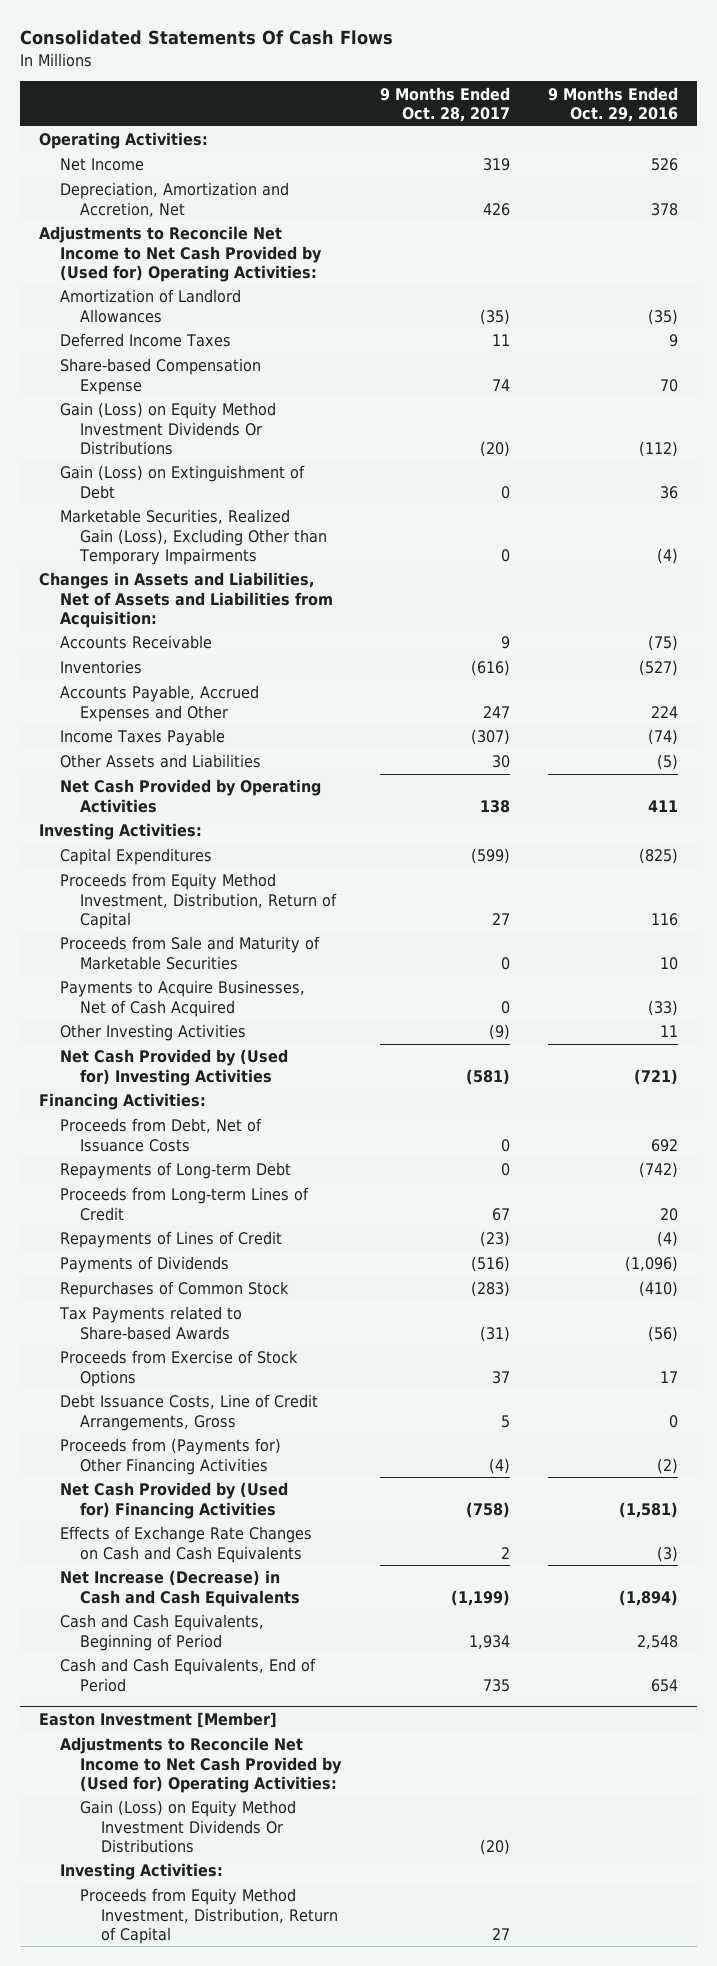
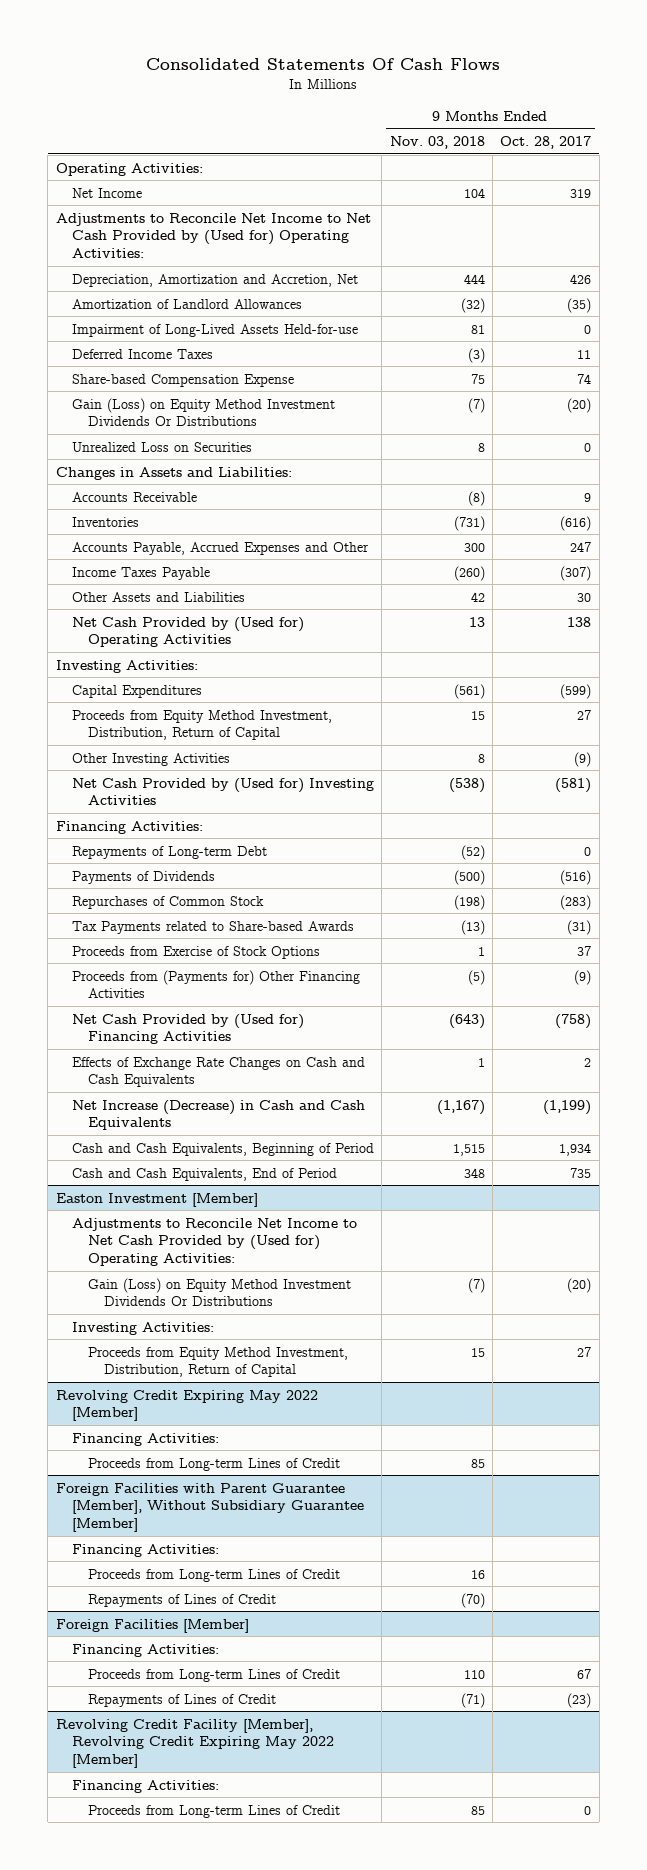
[548,86,679,122] 9 Months Ended Oct. 29, 2016 -> none
none -> [389,135,485,149] Nov. 03, 2018
[59,182,289,217] Depreciation, Amortization and Accretion, Net -> [71,273,358,287] Depreciation, Amortization and Accretion, Net
none -> [71,323,358,337] Impairment of Long-Lived Assets Held-for-use
[59,465,305,499] Gain (Loss) on Extinguishment of Debt -> none
[59,509,328,565] Marketable Securities, Realized Gain (Loss), Excluding Other than Temporary Impairments -> none
none -> [71,441,252,452] Unrealized Loss on Securities
[38,572,333,628] Changes in Assets and Liabilities, Net of Assets and Liabilities from Acquisition: -> [55,466,292,480] Changes in Assets and Liabilities:
[59,779,321,813] Net Cash Provided by Operating Activities -> [71,616,304,648] Net Cash Provided by (Used for) Operating Activities
[59,936,320,970] Proceeds from Sale and Maturity of Marketable Securities -> none
[59,980,305,1017] Payments to Acquire Businesses, Net of Cash Acquired -> none
[59,1118,262,1152] Proceeds from Debt, Net of Issuance Costs -> none
[59,1187,309,1221] Proceeds from Long-term Lines of Credit -> none
[59,1231,282,1249] Repayments of Lines of Credit -> none
[59,1394,318,1431] Debt Issuance Costs, Line of Credit Arrangements, Gross -> none
[488,1457,510,1474] (4) -> [574,969,592,985] (9)
none -> [55,1389,318,1422] Revolving Credit Expiring May 2022 [Member]
none -> [71,1432,219,1446] Financing Activities:
none -> [88,1457,341,1471] Proceeds from Long-term Lines of Credit
none -> [55,1482,364,1533] Foreign Facilities with Parent Guarantee [Member], Without Subsidiary Guarantee [Member]
none -> [71,1543,219,1557] Financing Activities:
none -> [88,1568,341,1582] Proceeds from Long-term Lines of Credit
none -> [88,1593,277,1607] Repayments of Lines of Credit
none -> [55,1618,249,1633] Foreign Facilities [Member]
none -> [71,1643,219,1657] Financing Activities:
none -> [88,1668,341,1682] Proceeds from Long-term Lines of Credit
none -> [88,1693,277,1707] Repayments of Lines of Credit
none -> [55,1718,334,1769] Revolving Credit Facility [Member], Revolving Credit Expiring May 2022 [Member]
none -> [71,1779,219,1793] Financing Activities:
none -> [88,1804,341,1818] Proceeds from Long-term Lines of Credit

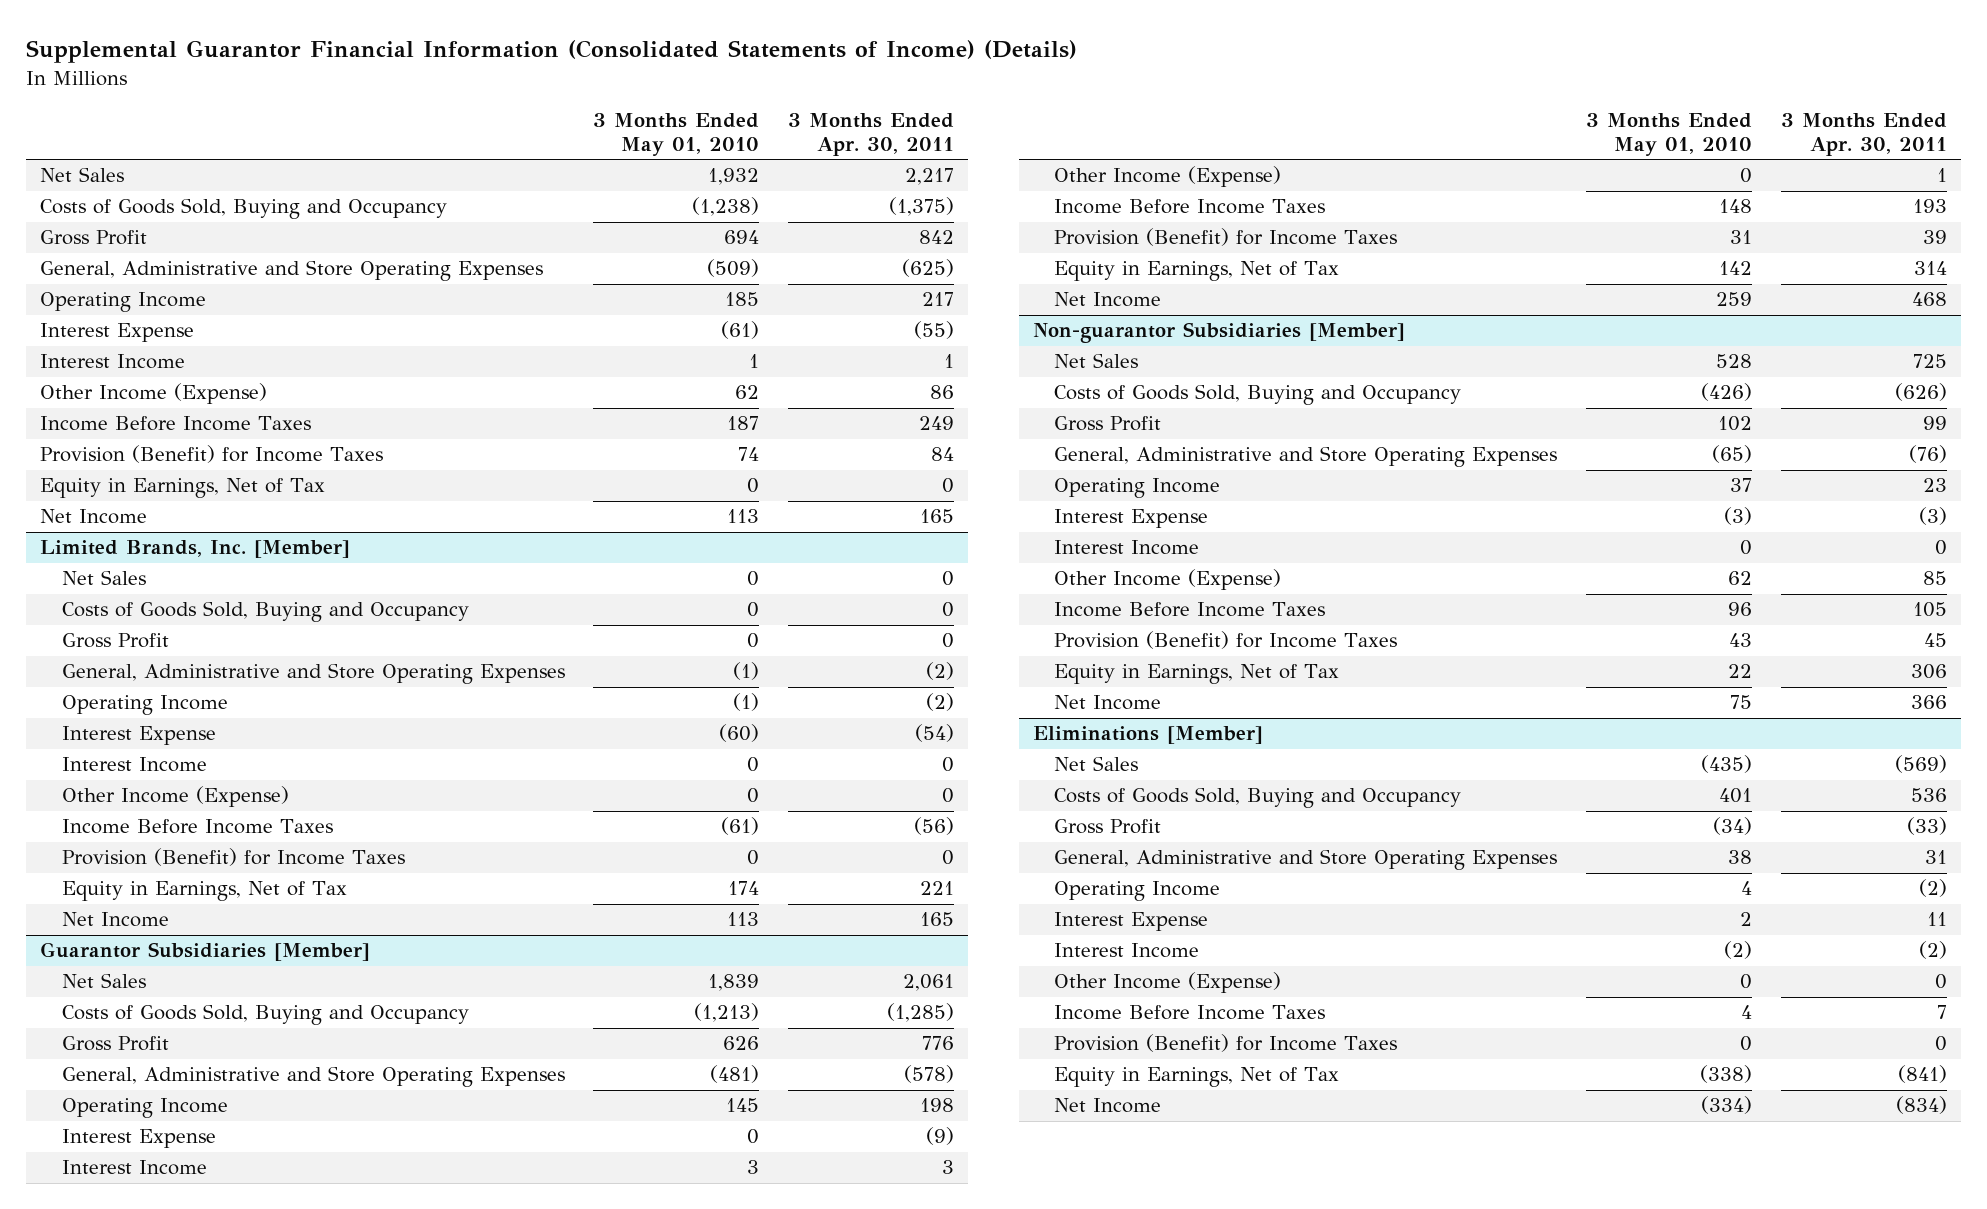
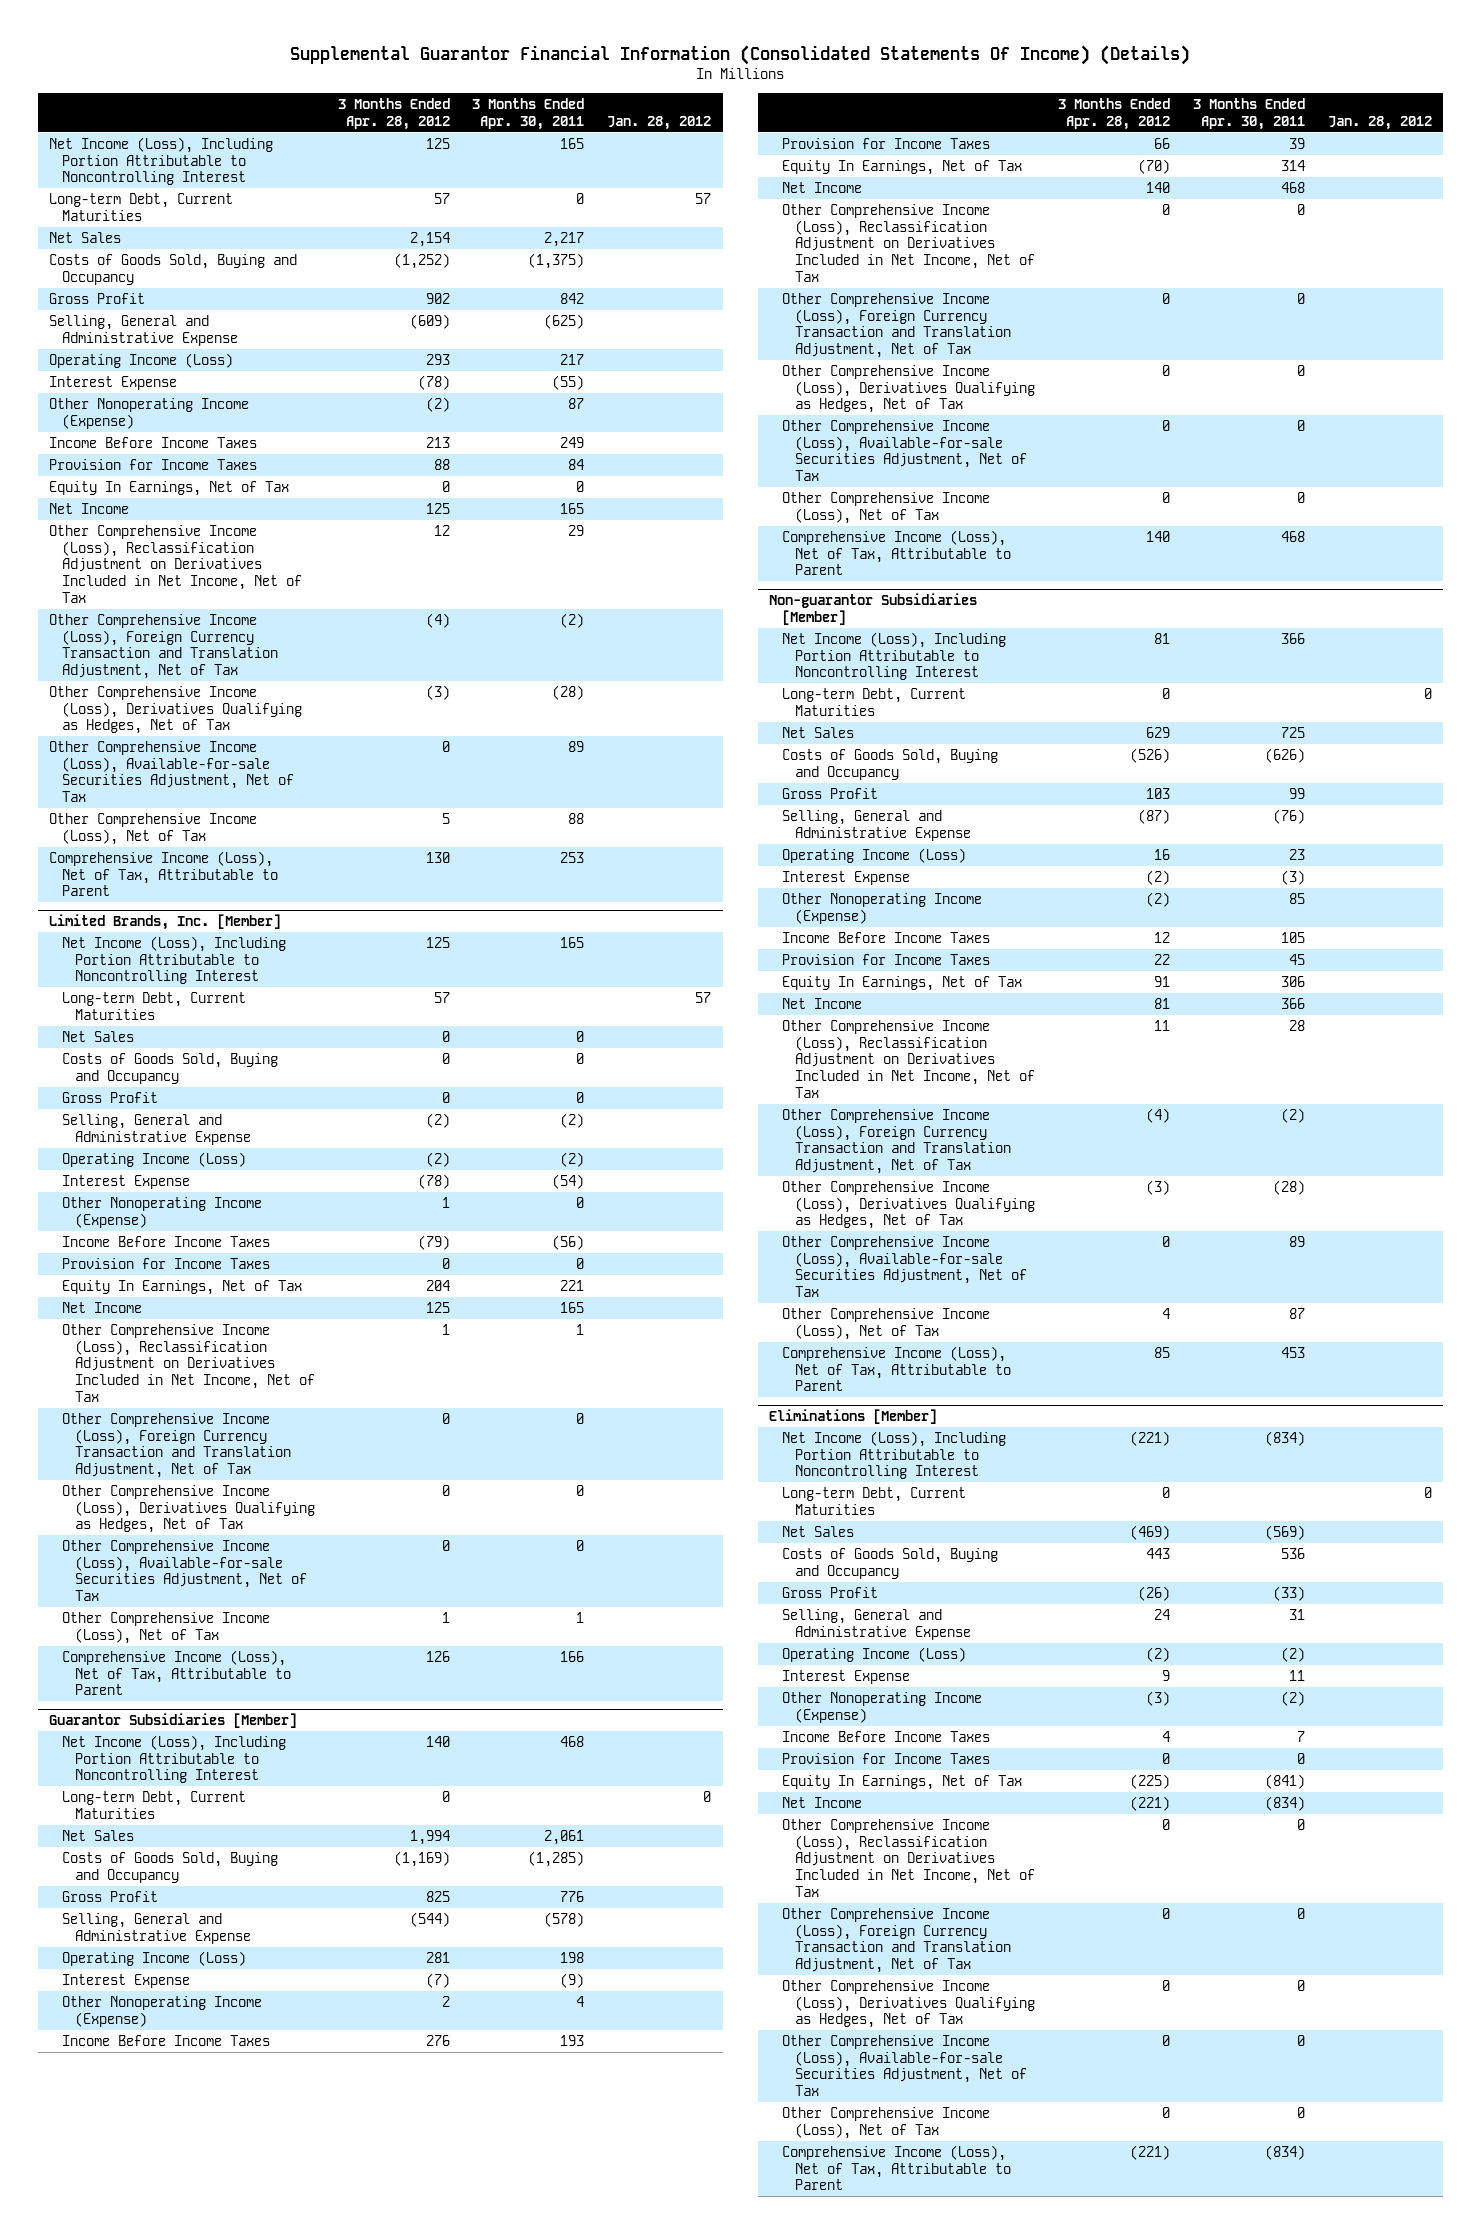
[25,40,1077,64] Supplemental Guarantor Financial Information (Consolidated Statements of Income) (Details) -> [290,44,1191,65] Supplemental Guarantor Financial Information (Consolidated Statements Of Income) (Details)
[593,113,760,156] 3 Months Ended May 01, 2010 -> none
none -> [337,97,450,130] 3 Months Ended Apr. 28, 2012
none -> [607,115,712,130] Jan. 28, 2012
none -> [49,136,274,186] Net Income (Loss), Including Portion Attributable to Noncontrolling Interest
none -> [49,192,234,221] Long-term Debt, Current Maturities
[40,260,544,282] General, Administrative and Store Operating Expenses -> [49,314,238,346] Selling, General and Administrative Expense
[40,292,207,313] Operating Income -> [49,352,234,368] Operating Income (Loss)
[40,354,186,370] Interest Income -> none
[40,383,268,405] Other Income (Expense) -> [49,397,250,429] Other Nonoperating Income (Expense)
[929,385,954,400] 86 -> [568,397,585,409] 87
[40,445,384,464] Provision (Benefit) for Income Taxes -> [49,458,258,470] Provision for Income Taxes
[40,478,326,499] Equity in Earnings, Net of Tax -> [49,480,290,496] Equity In Earnings, Net of Tax
none -> [49,524,302,604] Other Comprehensive Income (Loss), Reclassification Adjustment on Derivatives Included in Net Income, Net of Tax
none -> [49,613,278,680] Other Comprehensive Income (Loss), Foreign Currency Transaction and Translation Adjustment, Net of Tax
none -> [49,685,302,735] Other Comprehensive Income (Loss), Derivatives Qualifying as Hedges, Net of Tax
none -> [49,740,294,803] Other Comprehensive Income (Loss), Available-for-sale Securities Adjustment, Net of Tax
none -> [49,812,258,845] Other Comprehensive Income (Loss), Net of Tax
none -> [49,850,278,897] Comprehensive Income (Loss), Net of Tax, Attributable to Parent
none -> [61,935,286,985] Net Income (Loss), Including Portion Attributable to Noncontrolling Interest
none -> [61,991,246,1020] Long-term Debt, Current Maturities
[61,663,565,685] General, Administrative and Store Operating Expenses -> [61,1113,251,1145] Selling, General and Administrative Expense
[61,695,228,716] Operating Income -> [61,1151,246,1167] Operating Income (Loss)
[61,757,207,773] Interest Income -> none
[61,786,289,808] Other Income (Expense) -> [61,1196,262,1228] Other Nonoperating Income (Expense)
[61,848,405,867] Provision (Benefit) for Income Taxes -> [61,1257,270,1269] Provision for Income Taxes
[61,881,347,902] Equity in Earnings, Net of Tax -> [61,1279,302,1295] Equity In Earnings, Net of Tax
none -> [61,1323,315,1403] Other Comprehensive Income (Loss), Reclassification Adjustment on Derivatives Included in Net Income, Net of Tax
none -> [61,1412,291,1479] Other Comprehensive Income (Loss), Foreign Currency Transaction and Translation Adjustment, Net of Tax
none -> [61,1484,315,1534] Other Comprehensive Income (Loss), Derivatives Qualifying as Hedges, Net of Tax
none -> [61,1539,307,1602] Other Comprehensive Income (Loss), Available-for-sale Securities Adjustment, Net of Tax
none -> [61,1611,270,1644] Other Comprehensive Income (Loss), Net of Tax
none -> [61,1649,291,1696] Comprehensive Income (Loss), Net of Tax, Attributable to Parent
none -> [61,1734,286,1784] Net Income (Loss), Including Portion Attributable to Noncontrolling Interest
none -> [61,1790,246,1819] Long-term Debt, Current Maturities
[61,1066,565,1088] General, Administrative and Store Operating Expenses -> [61,1912,251,1944] Selling, General and Administrative Expense
[61,1098,228,1119] Operating Income -> [61,1950,246,1966] Operating Income (Loss)
[61,1160,207,1176] Interest Income -> none
[1054,166,1282,188] Other Income (Expense) -> [61,1995,262,2027] Other Nonoperating Income (Expense)
[1936,168,1947,183] 1 -> [576,1995,585,2007] 4
[1054,228,1398,247] Provision (Benefit) for Income Taxes -> [782,137,991,149] Provision for Income Taxes
[1054,261,1340,282] Equity in Earnings, Net of Tax -> [782,159,1023,175] Equity In Earnings, Net of Tax
none -> [782,203,1036,283] Other Comprehensive Income (Loss), Reclassification Adjustment on Derivatives Included in Net Income, Net of Tax
none -> [782,292,1012,359] Other Comprehensive Income (Loss), Foreign Currency Transaction and Translation Adjustment, Net of Tax
none -> [782,364,1036,414] Other Comprehensive Income (Loss), Derivatives Qualifying as Hedges, Net of Tax
none -> [782,419,1028,482] Other Comprehensive Income (Loss), Available-for-sale Securities Adjustment, Net of Tax
none -> [782,491,991,524] Other Comprehensive Income (Loss), Net of Tax
none -> [782,529,1012,576] Comprehensive Income (Loss), Net of Tax, Attributable to Parent
none -> [782,631,1007,681] Net Income (Loss), Including Portion Attributable to Noncontrolling Interest
none -> [782,687,967,716] Long-term Debt, Current Maturities
[1054,446,1558,468] General, Administrative and Store Operating Expenses -> [782,809,972,841] Selling, General and Administrative Expense
[1054,478,1221,499] Operating Income -> [782,847,967,863] Operating Income (Loss)
[1054,540,1200,556] Interest Income -> none
[1054,569,1282,591] Other Income (Expense) -> [782,892,983,924] Other Nonoperating Income (Expense)
[1054,631,1398,650] Provision (Benefit) for Income Taxes -> [782,953,991,965] Provision for Income Taxes
[1054,664,1340,685] Equity in Earnings, Net of Tax -> [782,975,1023,991] Equity In Earnings, Net of Tax
none -> [782,1019,1036,1099] Other Comprehensive Income (Loss), Reclassification Adjustment on Derivatives Included in Net Income, Net of Tax
none -> [782,1108,1012,1175] Other Comprehensive Income (Loss), Foreign Currency Transaction and Translation Adjustment, Net of Tax
none -> [782,1180,1036,1230] Other Comprehensive Income (Loss), Derivatives Qualifying as Hedges, Net of Tax
none -> [782,1235,1028,1298] Other Comprehensive Income (Loss), Available-for-sale Securities Adjustment, Net of Tax
none -> [782,1307,991,1340] Other Comprehensive Income (Loss), Net of Tax
none -> [782,1345,1012,1392] Comprehensive Income (Loss), Net of Tax, Attributable to Parent
none -> [782,1430,1007,1480] Net Income (Loss), Including Portion Attributable to Noncontrolling Interest
none -> [782,1486,967,1515] Long-term Debt, Current Maturities
[1054,849,1558,871] General, Administrative and Store Operating Expenses -> [782,1608,972,1640] Selling, General and Administrative Expense
[1054,881,1221,902] Operating Income -> [782,1646,967,1662] Operating Income (Loss)
[1054,943,1200,959] Interest Income -> none
[1054,972,1282,994] Other Income (Expense) -> [782,1691,983,1723] Other Nonoperating Income (Expense)
[1934,974,1947,990] 0 -> [1280,1690,1305,1706] (2)
[1054,1034,1398,1053] Provision (Benefit) for Income Taxes -> [782,1752,991,1764] Provision for Income Taxes
[1054,1067,1340,1088] Equity in Earnings, Net of Tax -> [782,1774,1023,1790] Equity In Earnings, Net of Tax
none -> [782,1818,1036,1898] Other Comprehensive Income (Loss), Reclassification Adjustment on Derivatives Included in Net Income, Net of Tax
none -> [782,1907,1012,1974] Other Comprehensive Income (Loss), Foreign Currency Transaction and Translation Adjustment, Net of Tax
none -> [782,1979,1036,2029] Other Comprehensive Income (Loss), Derivatives Qualifying as Hedges, Net of Tax
none -> [782,2034,1028,2097] Other Comprehensive Income (Loss), Available-for-sale Securities Adjustment, Net of Tax
none -> [782,2106,991,2139] Other Comprehensive Income (Loss), Net of Tax
none -> [782,2144,1012,2191] Comprehensive Income (Loss), Net of Tax, Attributable to Parent

